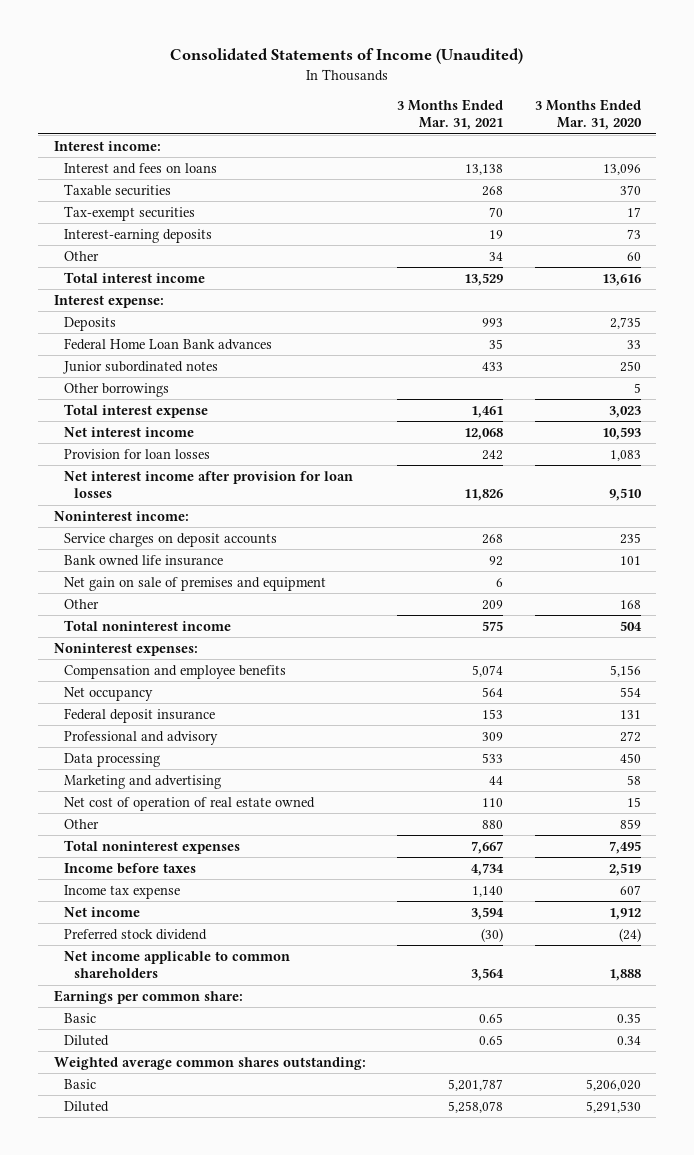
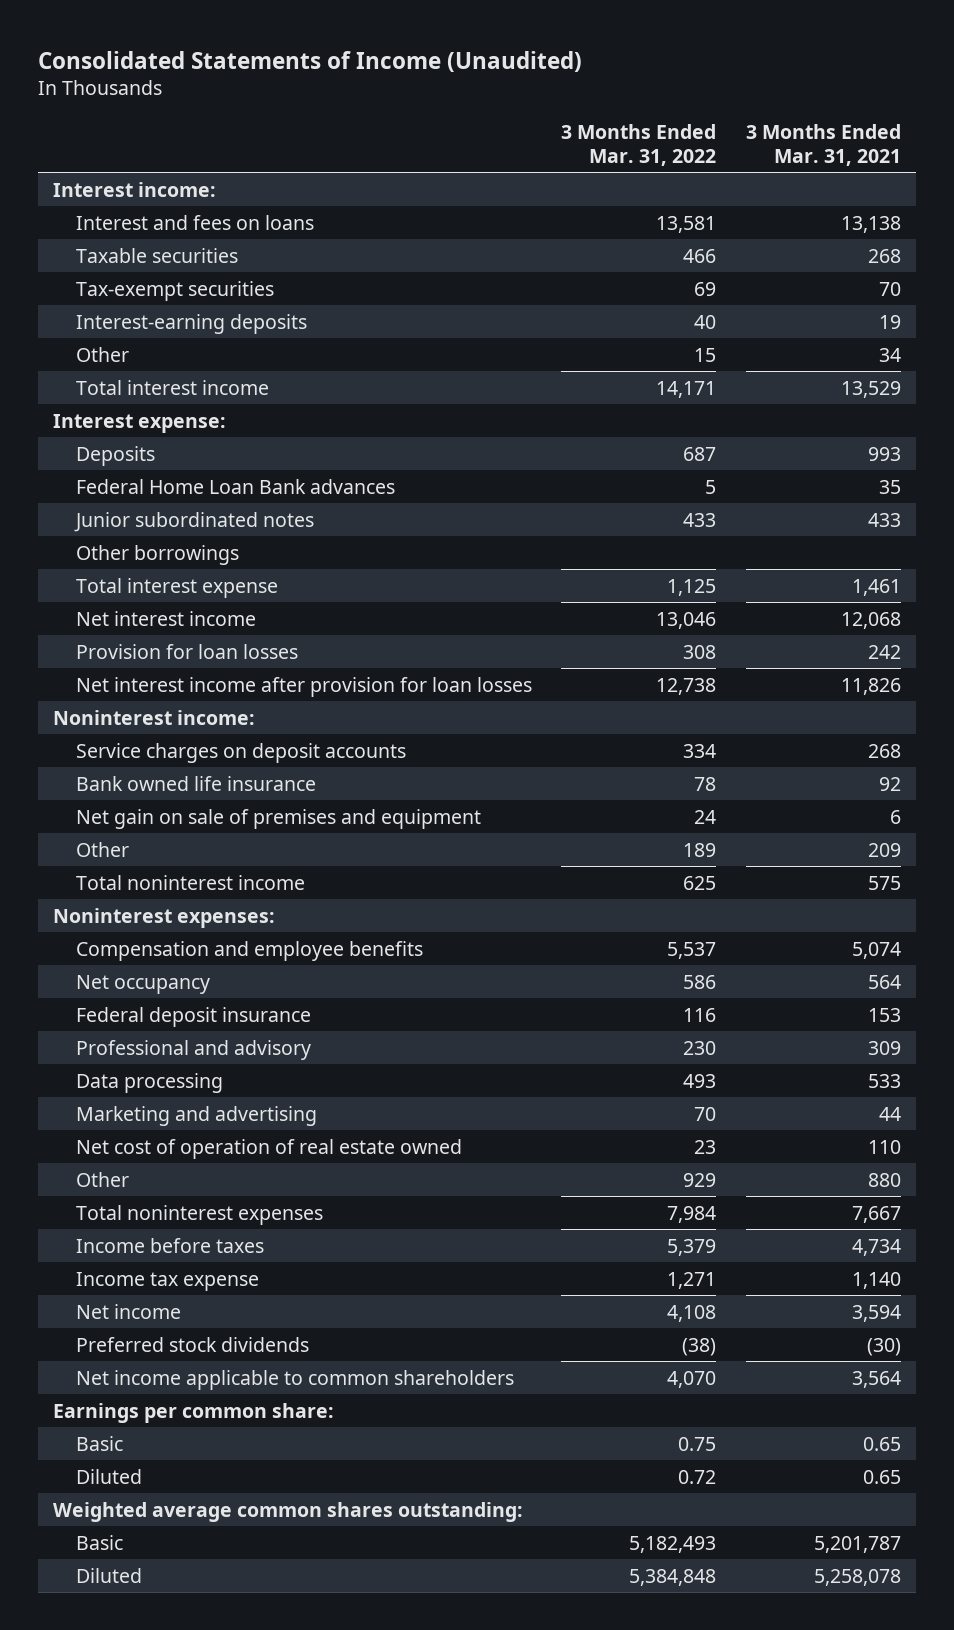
[534,98,642,131] 3 Months Ended Mar. 31, 2020 -> none
none -> [561,123,717,166] 3 Months Ended Mar. 31, 2022
[64,928,208,940] Preferred stock dividend -> [75,1336,309,1352] Preferred stock dividends

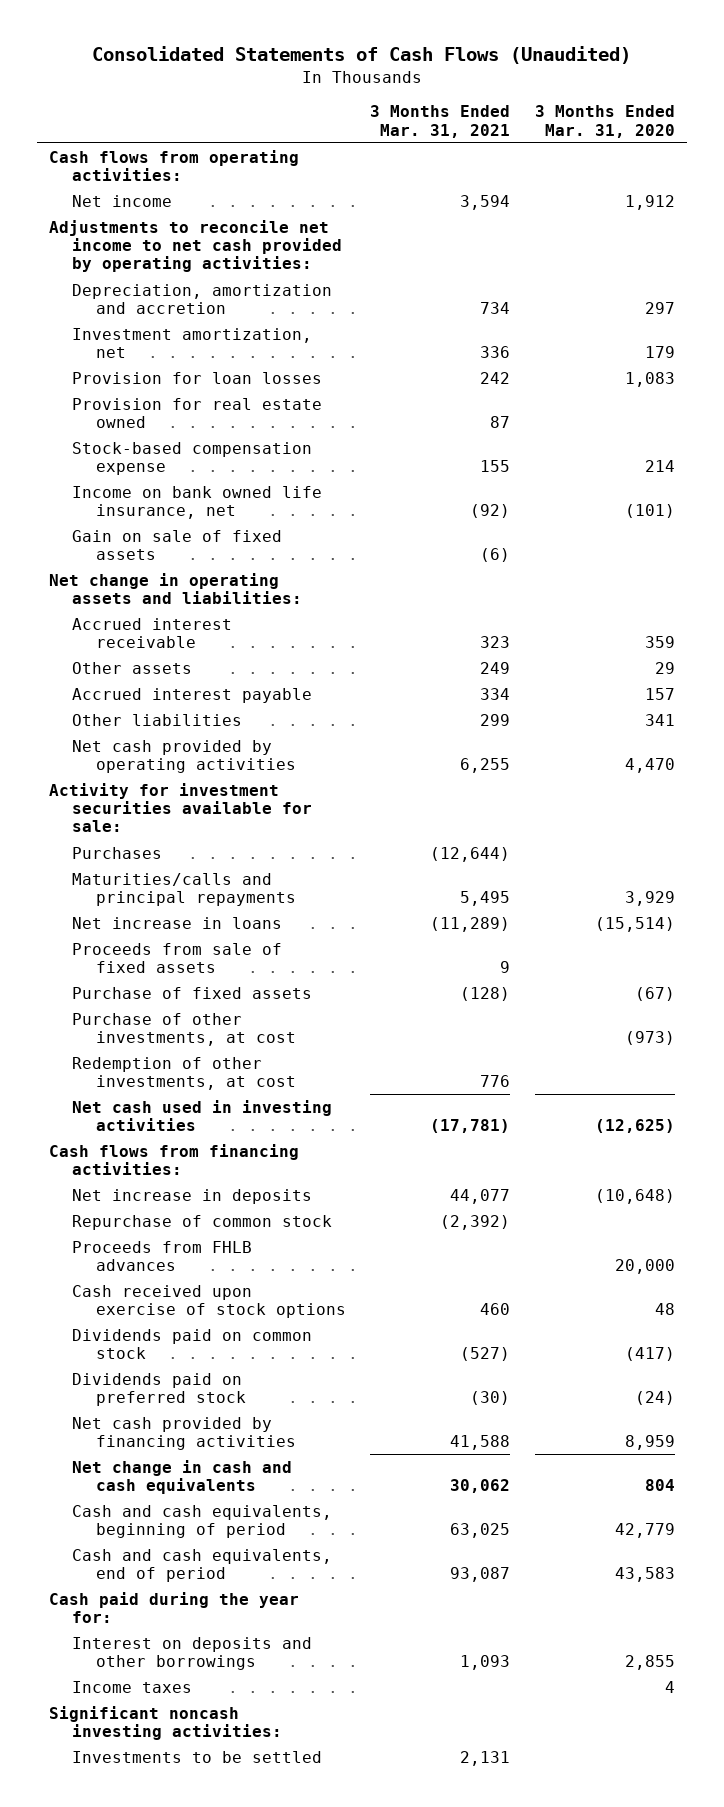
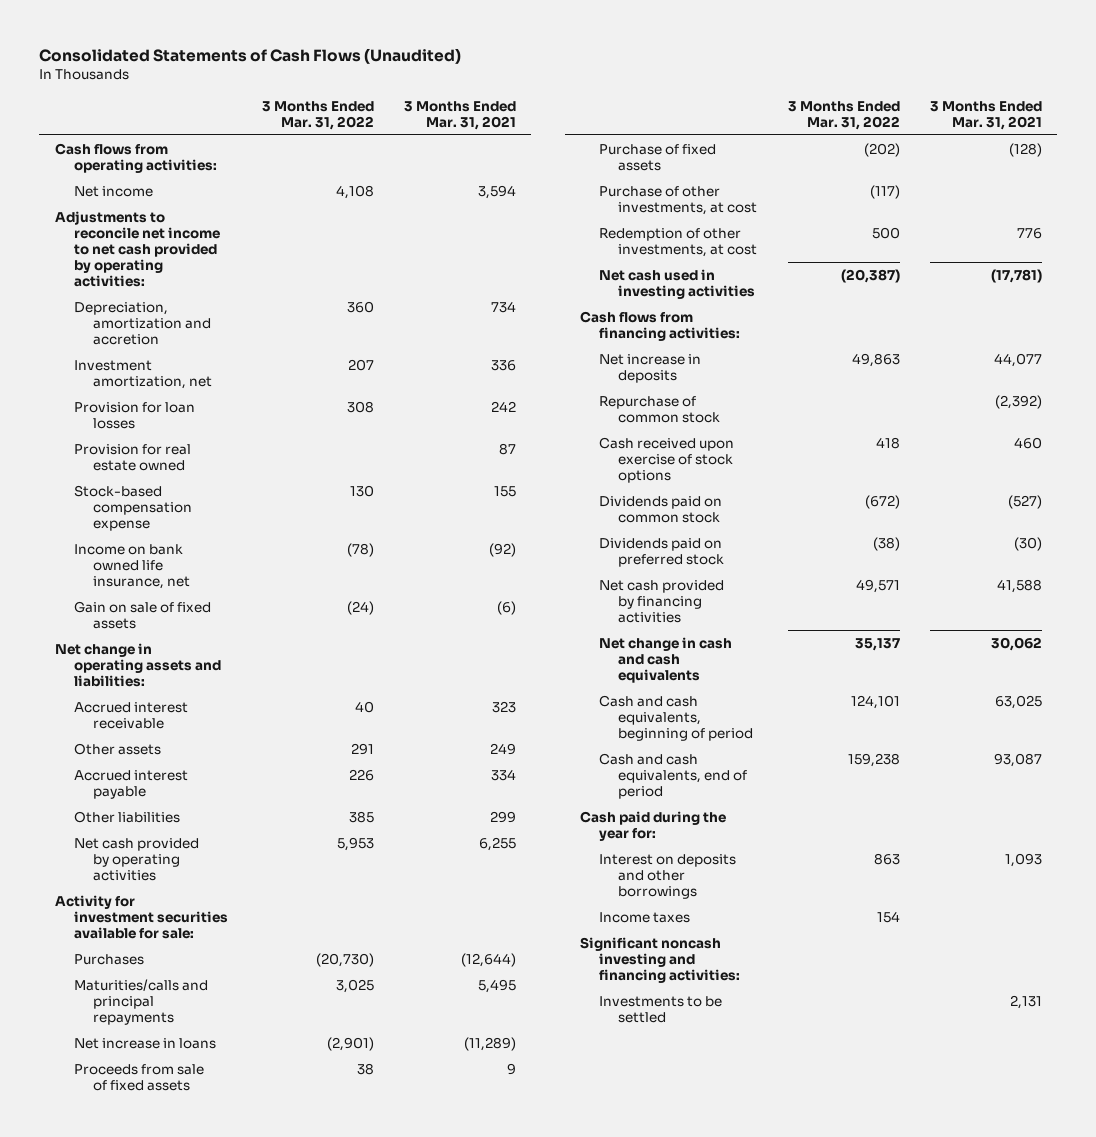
[534,105,675,138] 3 Months Ended Mar. 31, 2020 -> none
none -> [261,100,374,130] 3 Months Ended Mar. 31, 2022
[72,1240,253,1272] Proceeds from FHLB advances -> none
[48,1705,283,1741] Significant noncash investing activities: -> [580,937,741,983] Significant noncash investing and financing activities:

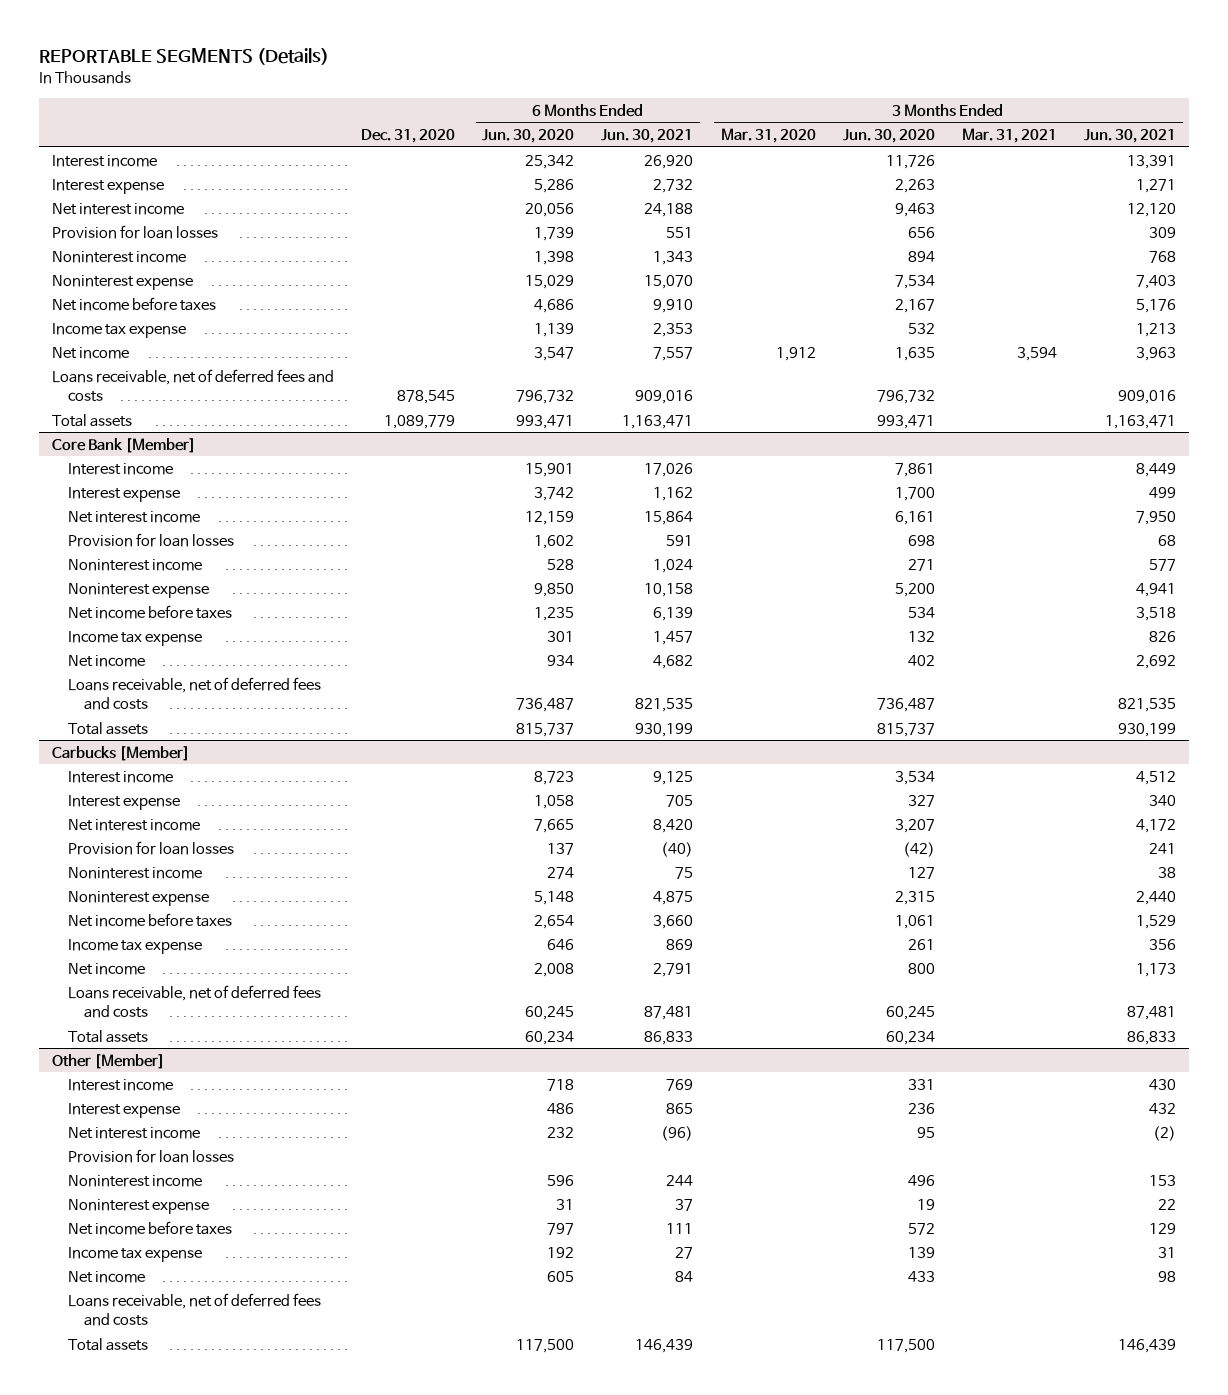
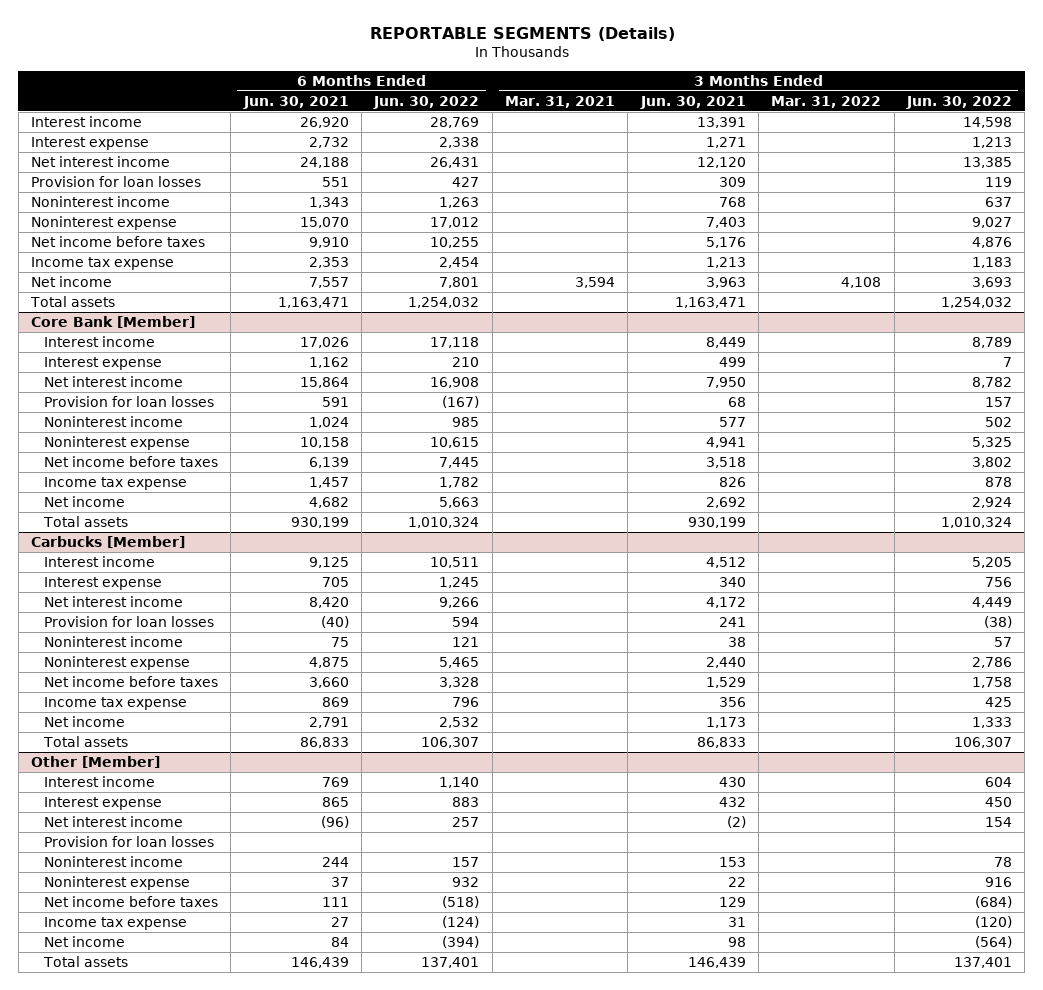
[361,129,456,144] Dec. 31, 2020 -> none
[482,129,575,144] Jun. 30, 2020 -> none
[720,128,816,144] Mar. 31, 2020 -> none
[842,129,935,144] Jun. 30, 2020 -> none
none -> [373,95,480,109] Jun. 30, 2022
none -> [771,95,882,108] Mar. 31, 2022
none -> [905,95,1012,109] Jun. 30, 2022
[52,368,335,402] Loans receivable, net of deferred fees and costs -> none
[67,676,321,710] Loans receivable, net of deferred fees and costs -> none
[67,984,321,1018] Loans receivable, net of deferred fees and costs -> none
[67,1292,321,1326] Loans receivable, net of deferred fees and costs -> none

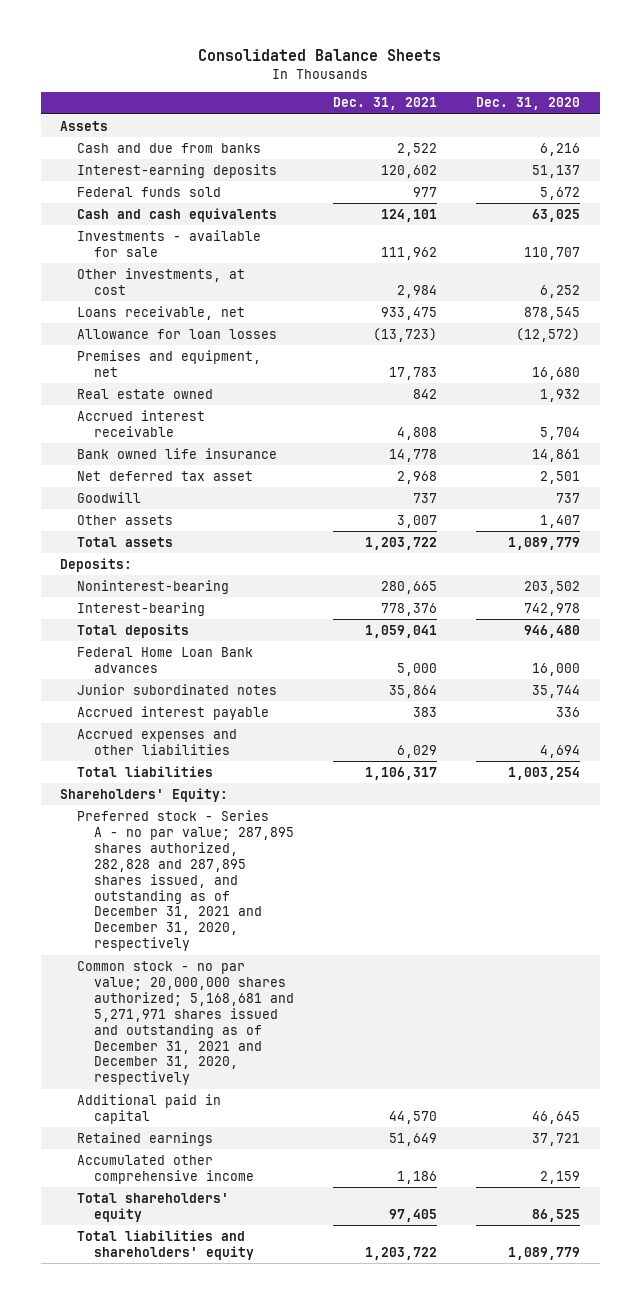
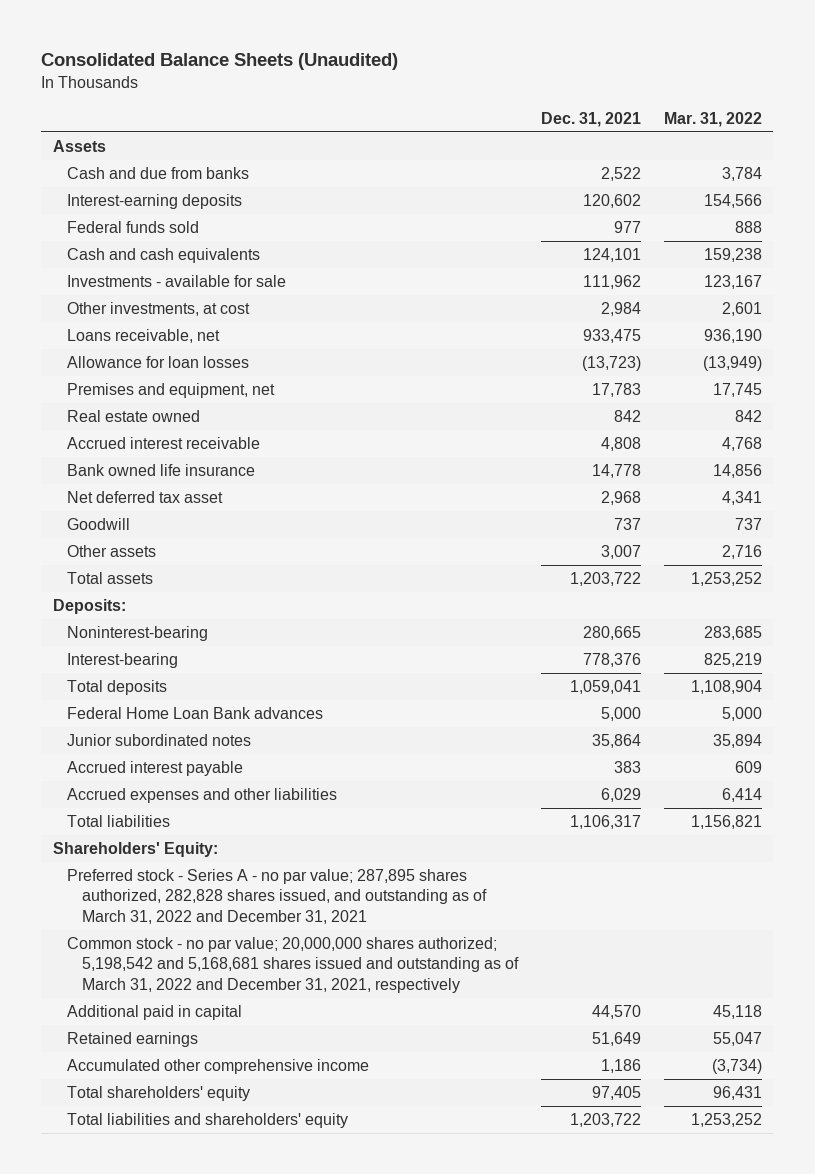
[198,48,442,61] Consolidated Balance Sheets -> [41,53,399,71] Consolidated Balance Sheets (Unaudited)
[476,97,581,111] Dec. 31, 2020 -> none
none -> [663,111,762,127] Mar. 31, 2022
[77,809,295,952] Preferred stock - Series A - no par value; 287,895 shares authorized, 282,828 and 287,895 shares issued, and outstanding as of December 31, 2021 and December 31, 2020, respectively -> [67,869,487,924] Preferred stock - Series A - no par value; 287,895 shares authorized, 282,828 shares issued, and outstanding as of March 31, 2022 and December 31, 2021
[77,960,295,1086] Common stock - no par value; 20,000,000 shares authorized; 5,168,681 and 5,271,971 shares issued and outstanding as of December 31, 2021 and December 31, 2020, respectively -> [67,937,519,993] Common stock - no par value; 20,000,000 shares authorized; 5,198,542 and 5,168,681 shares issued and outstanding as of March 31, 2022 and December 31, 2021, respectively

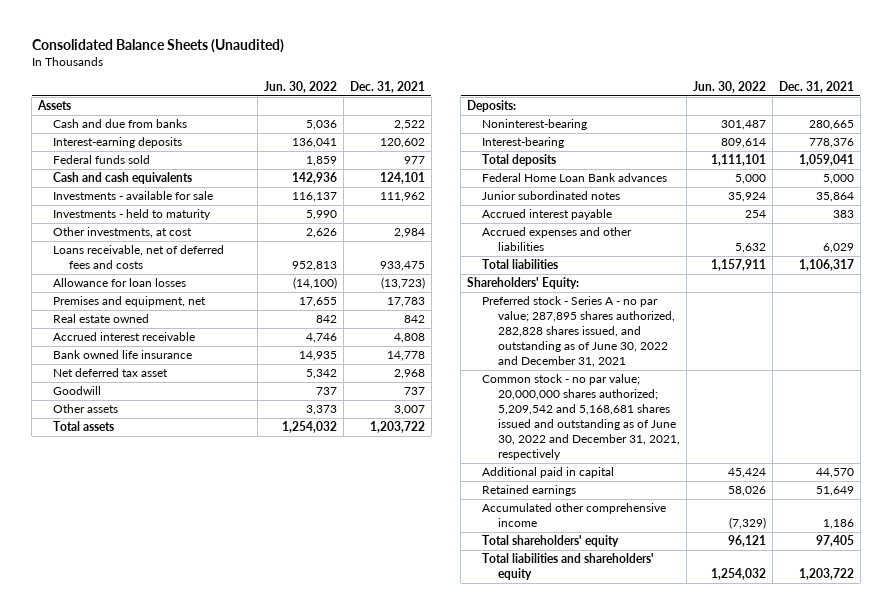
[663,111,762,127] Mar. 31, 2022 -> none
none -> [263,80,337,93] Jun. 30, 2022
none -> [53,209,212,221] Investments - held to maturity
[67,329,221,344] Loans receivable, net -> [53,245,225,270] Loans receivable, net of deferred fees and costs
[67,869,487,924] Preferred stock - Series A - no par value; 287,895 shares authorized, 282,828 shares issued, and outstanding as of March 31, 2022 and December 31, 2021 -> [482,296,675,368] Preferred stock - Series A - no par value; 287,895 shares authorized, 282,828 shares issued, and outstanding as of June 30, 2022 and December 31, 2021
[67,937,519,993] Common stock - no par value; 20,000,000 shares authorized; 5,198,542 and 5,168,681 shares issued and outstanding as of March 31, 2022 and December 31, 2021, respectively -> [482,374,680,461] Common stock - no par value; 20,000,000 shares authorized; 5,209,542 and 5,168,681 shares issued and outstanding as of June 30, 2022 and December 31, 2021, respectively

